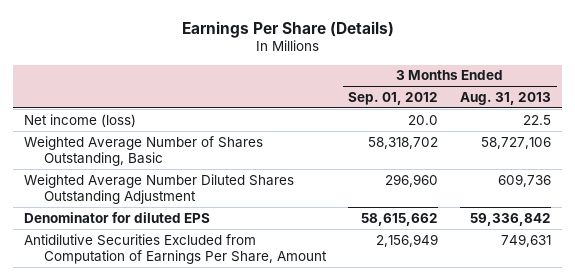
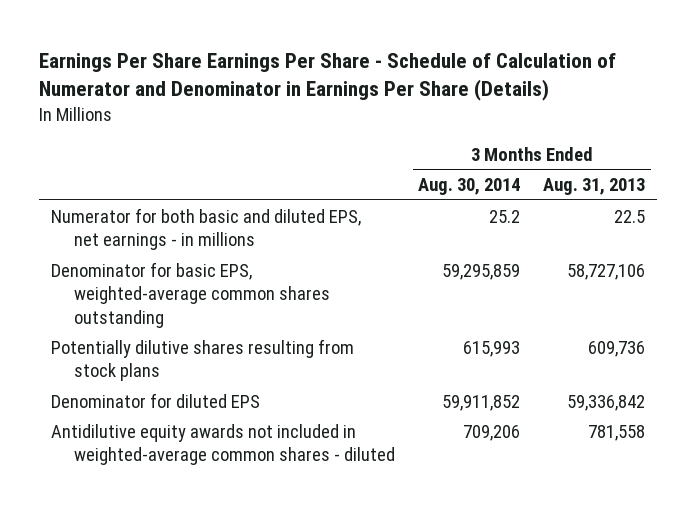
[181,20,394,38] Earnings Per Share (Details) -> [39,52,617,102] Earnings Per Share Earnings Per Share - Schedule of Calculation of Numerator and Denominator in Earnings Per Share (Details)
[348,91,439,105] Sep. 01, 2012 -> none
none -> [418,178,521,196] Aug. 30, 2014
[23,113,136,127] Net income (loss) -> [50,207,361,251] Numerator for both basic and diluted EPS, net earnings - in millions
[23,135,263,166] Weighted Average Number of Shares Outstanding, Basic -> [50,261,331,328] Denominator for basic EPS, weighted-average common shares outstanding
[23,173,294,204] Weighted Average Number Diluted Shares Outstanding Adjustment -> [50,338,354,382] Potentially dilutive shares resulting from stock plans
[23,233,328,264] Antidilutive Securities Excluded from Computation of Earnings Per Share, Amount -> none
none -> [50,423,396,466] Antidilutive equity awards not included in weighted-average common shares - diluted

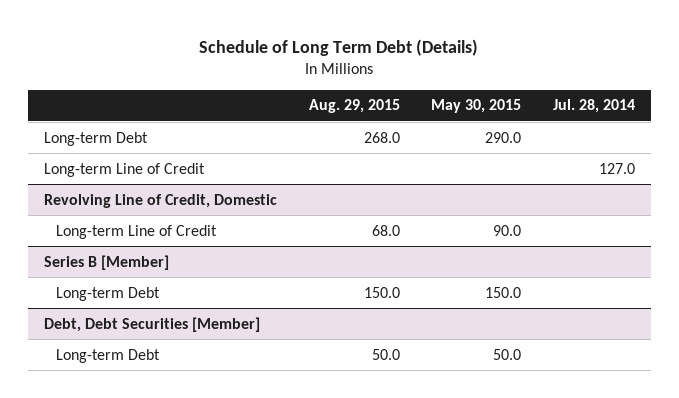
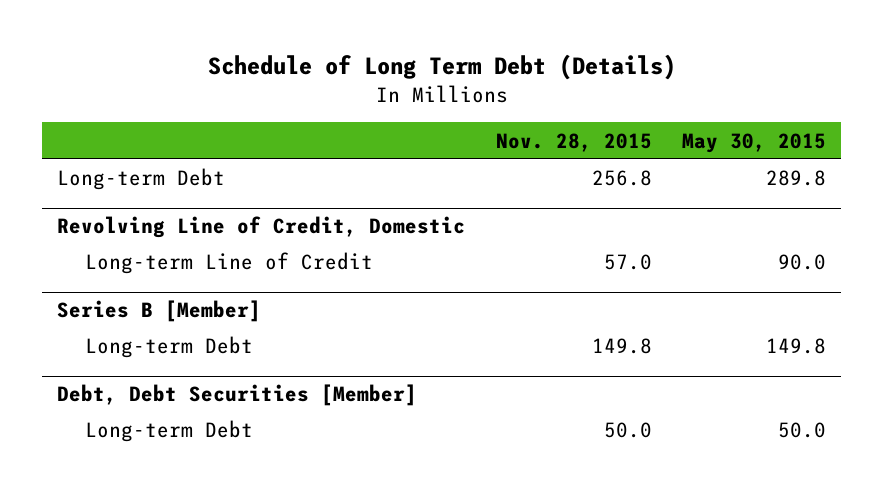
[308,99,400,114] Aug. 29, 2015 -> none
[552,99,635,114] Jul. 28, 2014 -> none
none -> [495,132,652,152] Nov. 28, 2015
[43,162,205,177] Long-term Line of Credit -> none
[485,131,522,143] 290.0 -> [766,170,827,187] 289.8
[485,286,522,298] 150.0 -> [766,338,827,355] 149.8

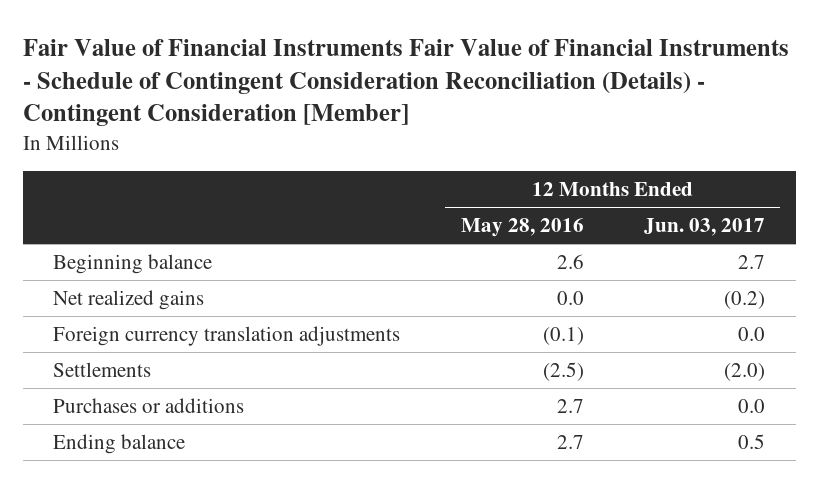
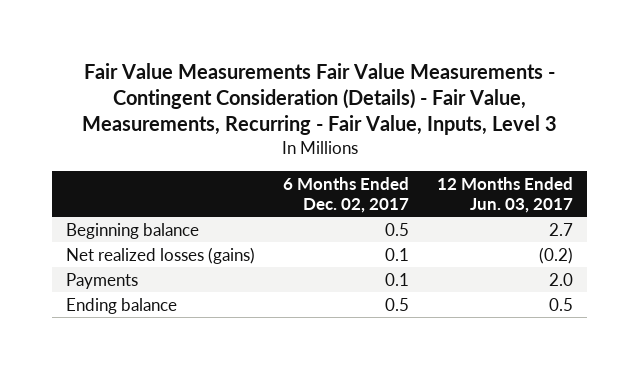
[22,38,789,127] Fair Value of Financial Instruments Fair Value of Financial Instruments - Schedule of Contingent Consideration Reconciliation (Details) - Contingent Consideration [Member] -> [81,62,557,136] Fair Value Measurements Fair Value Measurements - Contingent Consideration (Details) - Fair Value, Measurements, Recurring - Fair Value, Inputs, Level 3
[460,218,584,238] May 28, 2016 -> none
none -> [283,176,410,214] 6 Months Ended Dec. 02, 2017
[52,325,400,346] Foreign currency translation adjustments -> none
[52,361,151,377] Settlements -> none
[52,397,244,413] Purchases or additions -> none
[52,289,204,310] Net realized gains -> [66,246,256,264] Net realized losses (gains)
none -> [66,272,139,289] Payments

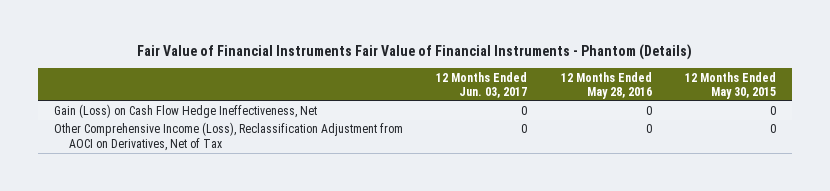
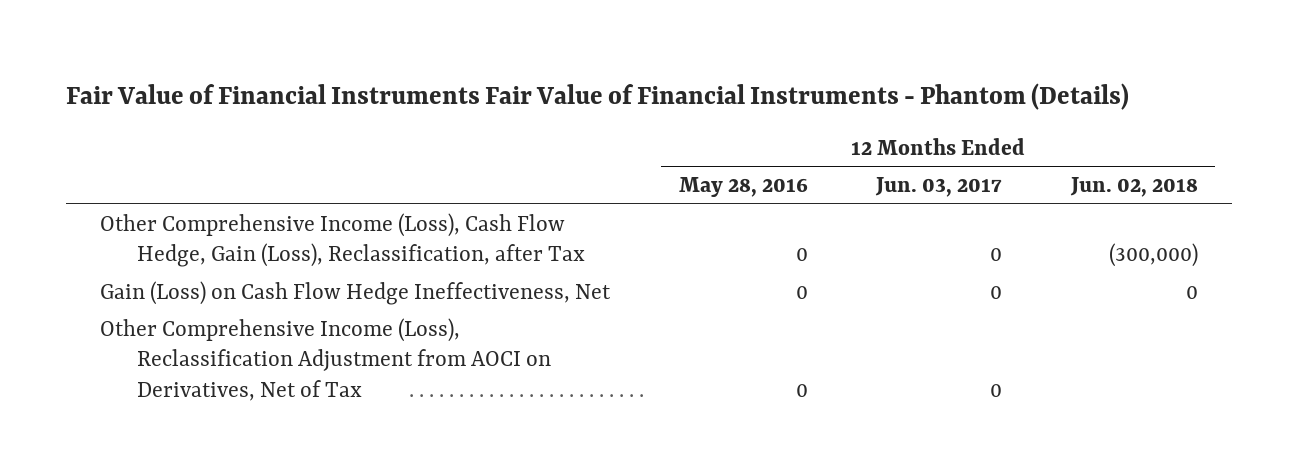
[684,71,776,99] 12 Months Ended May 30, 2015 -> none
none -> [1069,177,1198,198] Jun. 02, 2018
none -> [99,212,586,268] Other Comprehensive Income (Loss), Cash Flow Hedge, Gain (Loss), Reclassification, after Tax

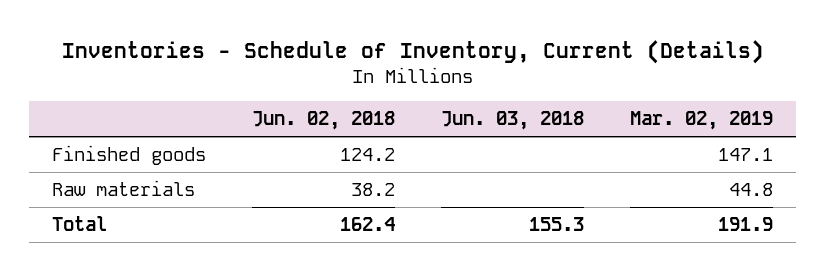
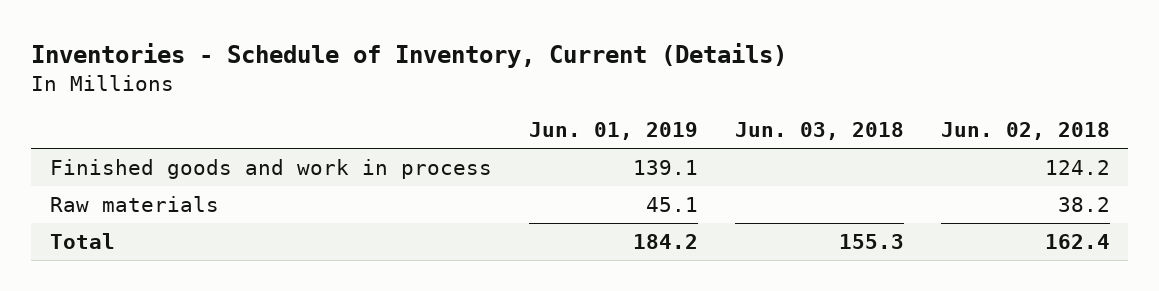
[630,111,774,131] Mar. 02, 2019 -> none
none -> [528,122,698,141] Jun. 01, 2019
[52,144,207,165] Finished goods -> [49,159,492,180] Finished goods and work in process

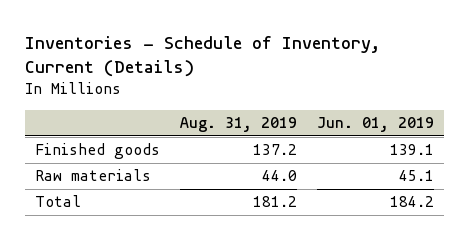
[734,122,904,141] Jun. 03, 2018 -> none
[940,122,1110,141] Jun. 02, 2018 -> none
none -> [179,117,297,133] Aug. 31, 2019
[49,159,492,180] Finished goods and work in process -> [35,143,161,160] Finished goods

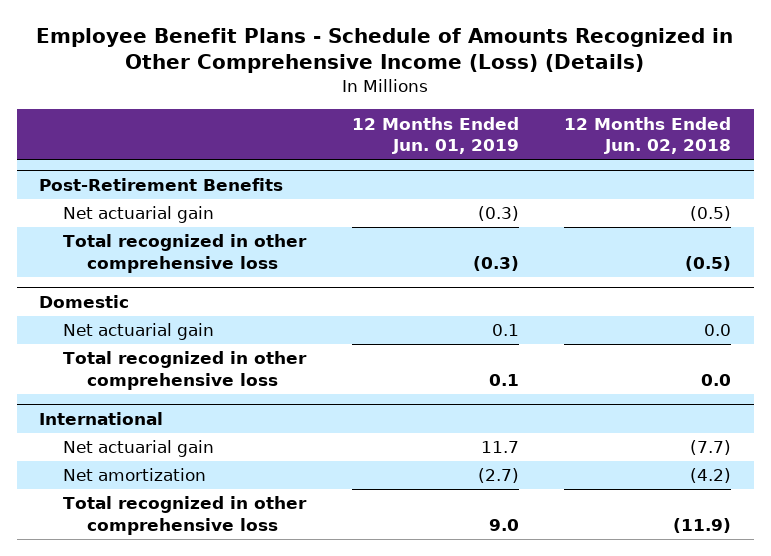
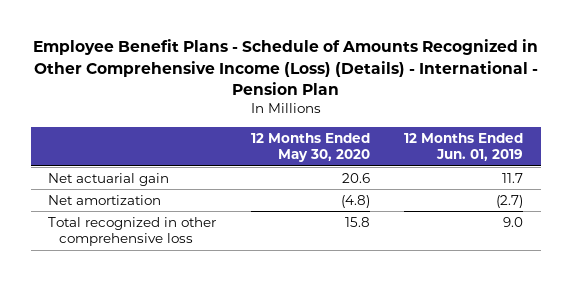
[36,28,734,74] Employee Benefit Plans - Schedule of Amounts Recognized in Other Comprehensive Income (Loss) (Details) -> [32,39,538,95] Employee Benefit Plans - Schedule of Amounts Recognized in Other Comprehensive Income (Loss) (Details) - International - Pension Plan
[564,116,732,155] 12 Months Ended Jun. 02, 2018 -> none
none -> [250,133,370,163] 12 Months Ended May 30, 2020
[39,178,284,192] Post-Retirement Benefits -> none
[63,206,215,224] Net actuarial gain -> none
[63,234,308,273] Total recognized in other comprehensive loss -> none
[39,295,130,309] Domestic -> none
[63,323,215,341] Net actuarial gain -> none
[63,351,308,390] Total recognized in other comprehensive loss -> none
[39,412,164,426] International -> none

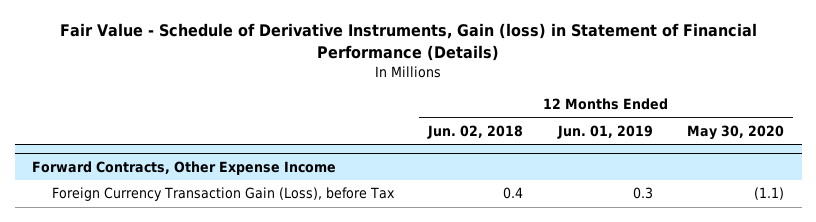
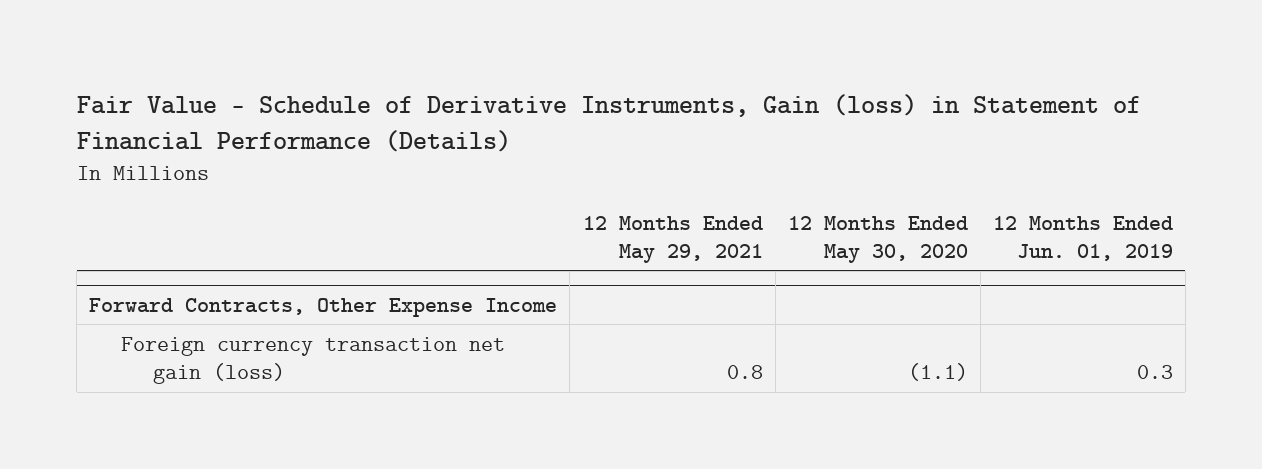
[427,124,524,139] Jun. 02, 2018 -> none
none -> [582,215,763,263] 12 Months Ended May 29, 2021
[51,187,395,202] Foreign Currency Transaction Gain (Loss), before Tax -> [121,336,506,385] Foreign currency transaction net gain (loss)

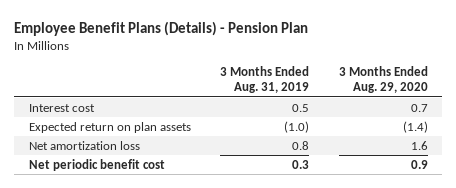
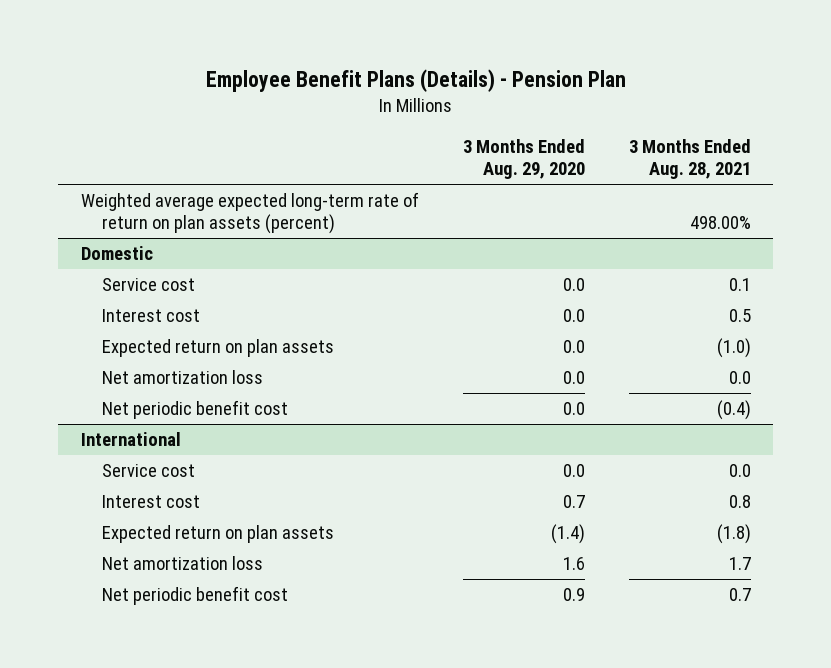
[220,65,310,94] 3 Months Ended Aug. 31, 2019 -> none
none -> [628,139,751,180] 3 Months Ended Aug. 28, 2021
none -> [80,192,419,235] Weighted average expected long-term rate of return on plan assets (percent)
none -> [80,246,153,261] Domestic
none -> [101,278,195,292] Service cost
none -> [101,309,200,323] Interest cost
none -> [101,339,334,358] Expected return on plan assets
none -> [101,370,263,385] Net amortization loss
none -> [101,400,288,420] Net periodic benefit cost
none -> [80,432,181,447] International
none -> [101,464,195,478] Service cost

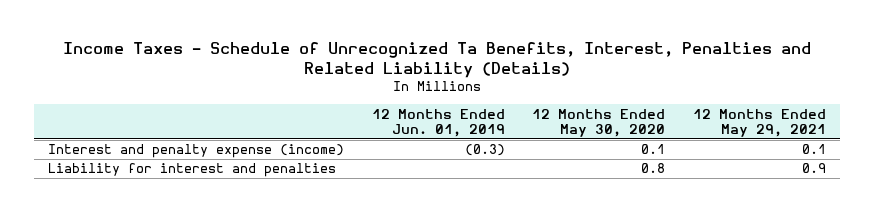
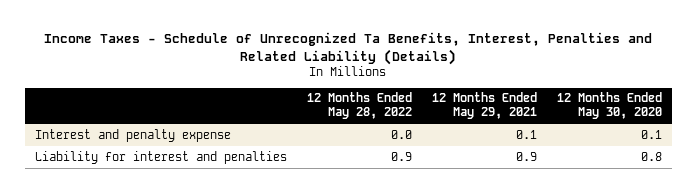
[371,108,505,137] 12 Months Ended Jun. 01, 2019 -> none
none -> [306,92,412,120] 12 Months Ended May 28, 2022
[47,144,344,159] Interest and penalty expense (income) -> [34,128,231,142] Interest and penalty expense

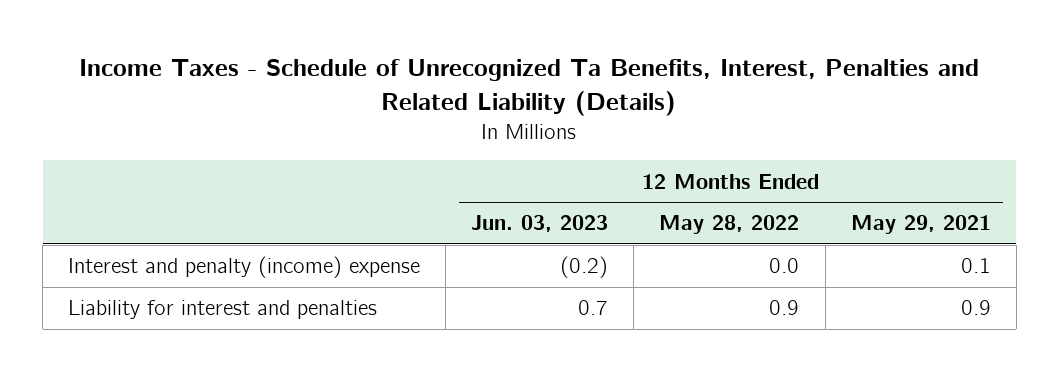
[556,92,662,120] 12 Months Ended May 30, 2020 -> none
none -> [471,215,609,233] Jun. 03, 2023
[34,128,231,142] Interest and penalty expense -> [68,256,421,279] Interest and penalty (income) expense

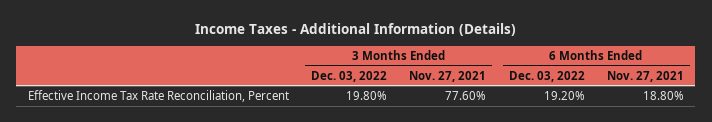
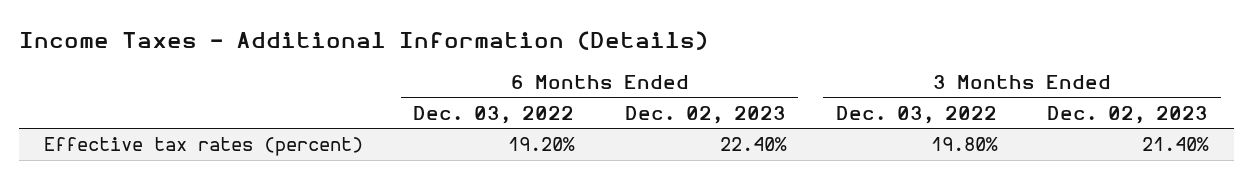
[409,70,487,82] Nov. 27, 2021 -> none
[606,70,684,82] Nov. 27, 2021 -> none
none -> [624,105,786,124] Dec. 02, 2023
none -> [1047,105,1209,124] Dec. 02, 2023
[27,90,289,103] Effective Income Tax Rate Reconciliation, Percent -> [43,137,363,157] Effective tax rates (percent)

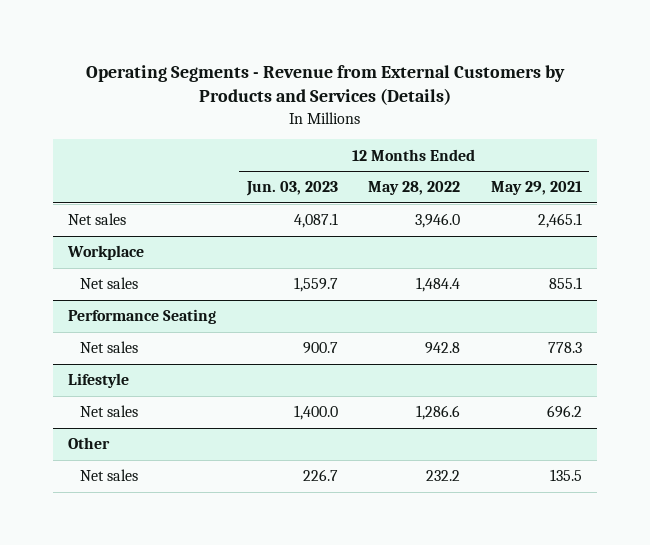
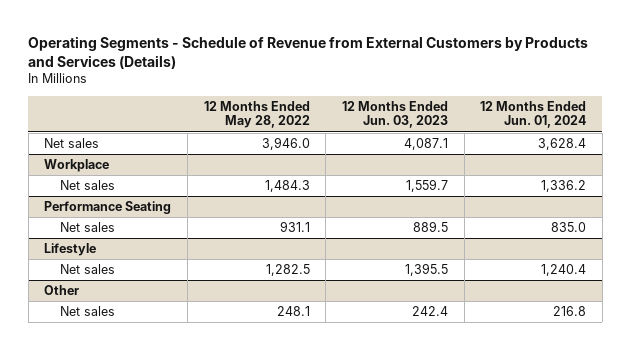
[86,64,566,106] Operating Segments - Revenue from External Customers by Products and Services (Details) -> [28,35,589,69] Operating Segments - Schedule of Revenue from External Customers by Products and Services (Details)
[490,181,582,196] May 29, 2021 -> none
none -> [480,100,587,129] 12 Months Ended Jun. 01, 2024
[416,277,461,293] 1,484.4 -> [264,180,310,193] 1,484.3
[302,342,338,355] 900.7 -> [412,221,448,233] 889.5
[425,342,461,355] 942.8 -> [279,221,310,233] 931.1
[293,405,338,421] 1,400.0 -> [404,263,448,277] 1,395.5
[416,405,461,421] 1,286.6 -> [265,264,310,277] 1,282.5
[302,469,338,482] 226.7 -> [411,306,448,317] 242.4
[426,470,461,482] 232.2 -> [276,306,310,317] 248.1

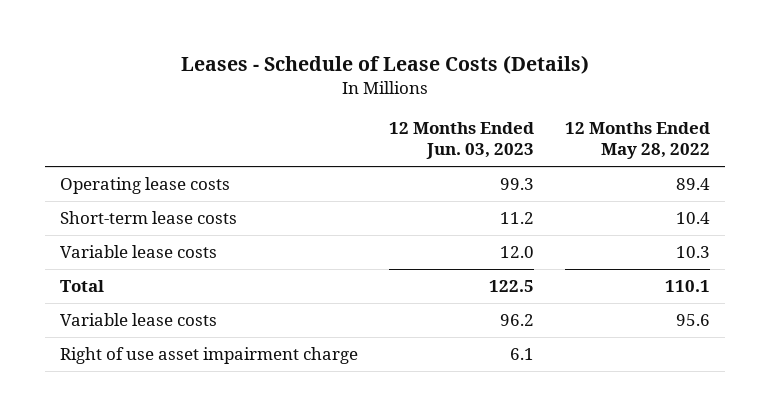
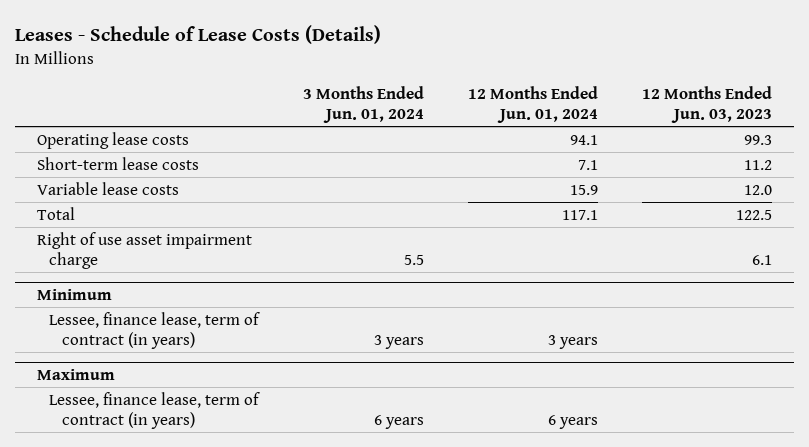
[564,122,710,160] 12 Months Ended May 28, 2022 -> none
none -> [302,85,424,124] 3 Months Ended Jun. 01, 2024
none -> [467,85,598,124] 12 Months Ended Jun. 01, 2024
[60,313,218,327] Variable lease costs -> none
none -> [36,288,112,300] Minimum
none -> [49,311,261,350] Lessee, finance lease, term of contract (in years)
none -> [36,368,115,380] Maximum
none -> [49,391,261,430] Lessee, finance lease, term of contract (in years)

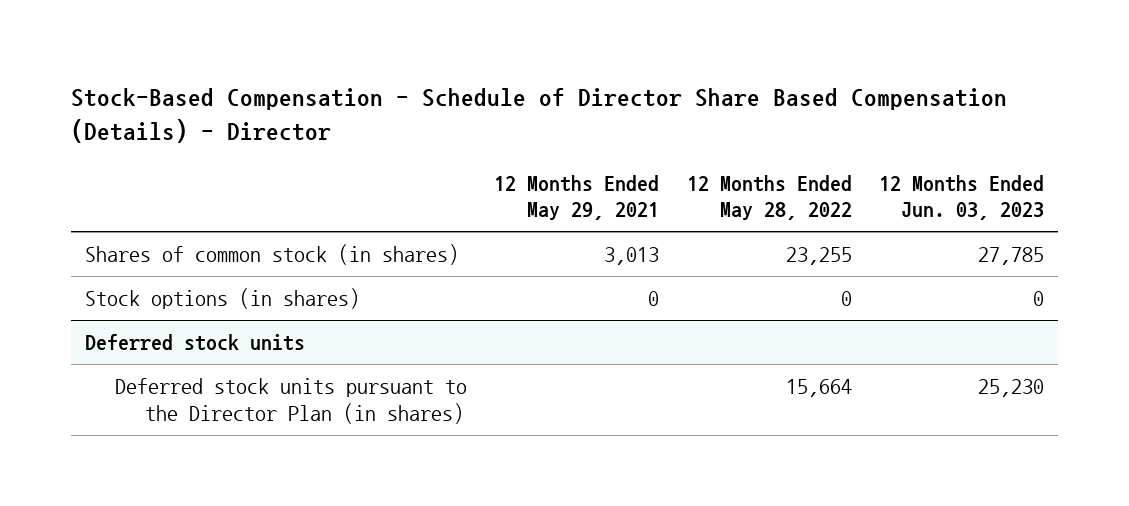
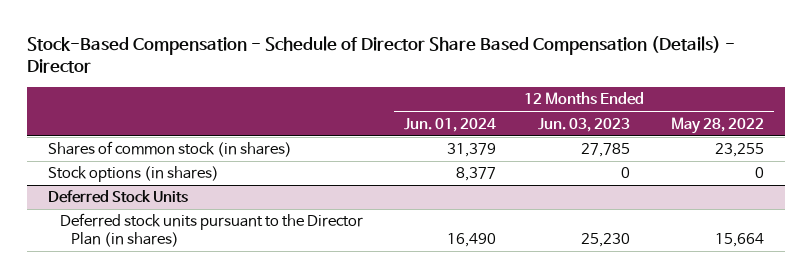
[494,174,660,221] 12 Months Ended May 29, 2021 -> none
none -> [404,117,497,132] Jun. 01, 2024
[85,333,306,351] Deferred stock units -> [48,190,189,204] Deferred Stock Units

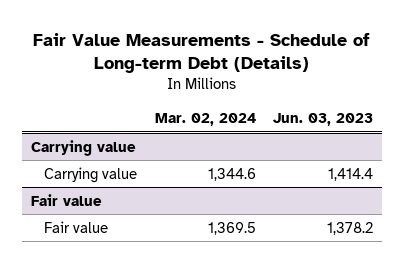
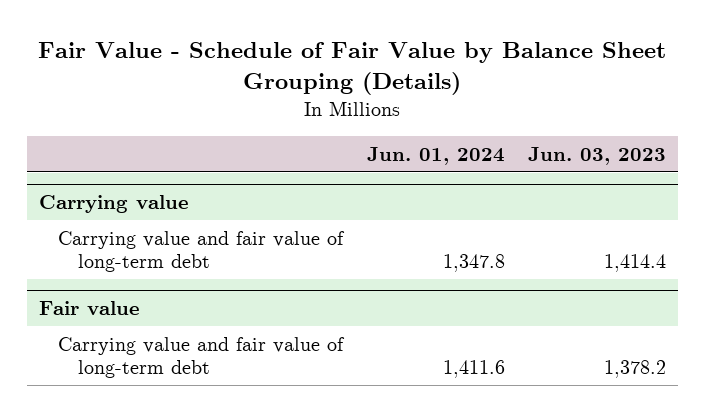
[33,32,371,74] Fair Value Measurements - Schedule of Long-term Debt (Details) -> [38,42,667,96] Fair Value - Schedule of Fair Value by Balance Sheet Grouping (Details)
[154,113,256,127] Mar. 02, 2024 -> none
none -> [366,147,505,166] Jun. 01, 2024
[44,166,138,183] Carrying value -> [58,230,346,272] Carrying value and fair value of long-term debt
[44,220,109,233] Fair value -> [58,336,346,378] Carrying value and fair value of long-term debt

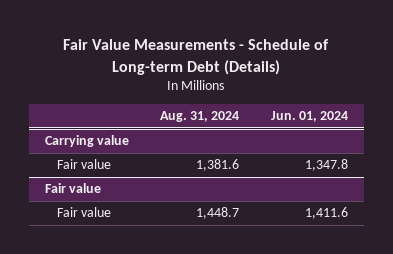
[38,42,667,96] Fair Value - Schedule of Fair Value by Balance Sheet Grouping (Details) -> [63,39,330,75] Fair Value Measurements - Schedule of Long-term Debt (Details)
[527,147,666,166] Jun. 03, 2023 -> none
none -> [160,111,240,123] Aug. 31, 2024
[58,230,346,272] Carrying value and fair value of long-term debt -> [57,159,112,170] Fair value
[58,336,346,378] Carrying value and fair value of long-term debt -> [57,207,112,218] Fair value

